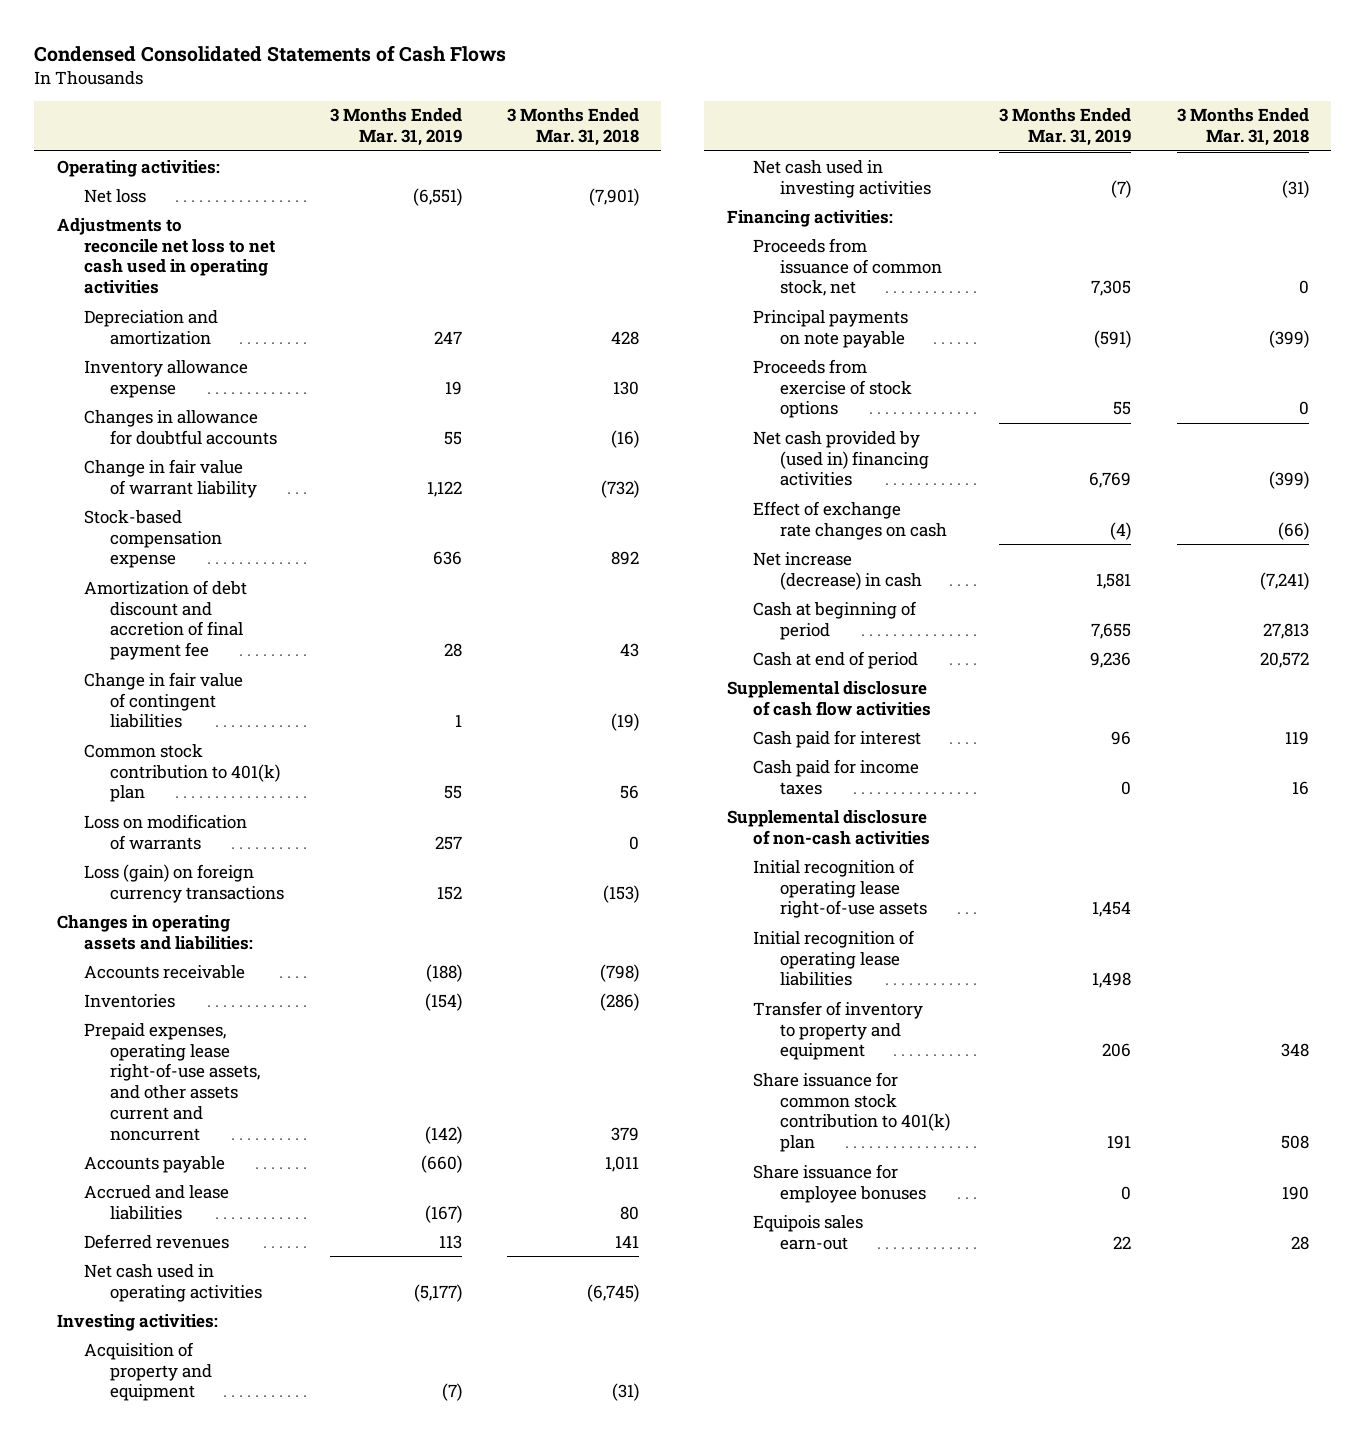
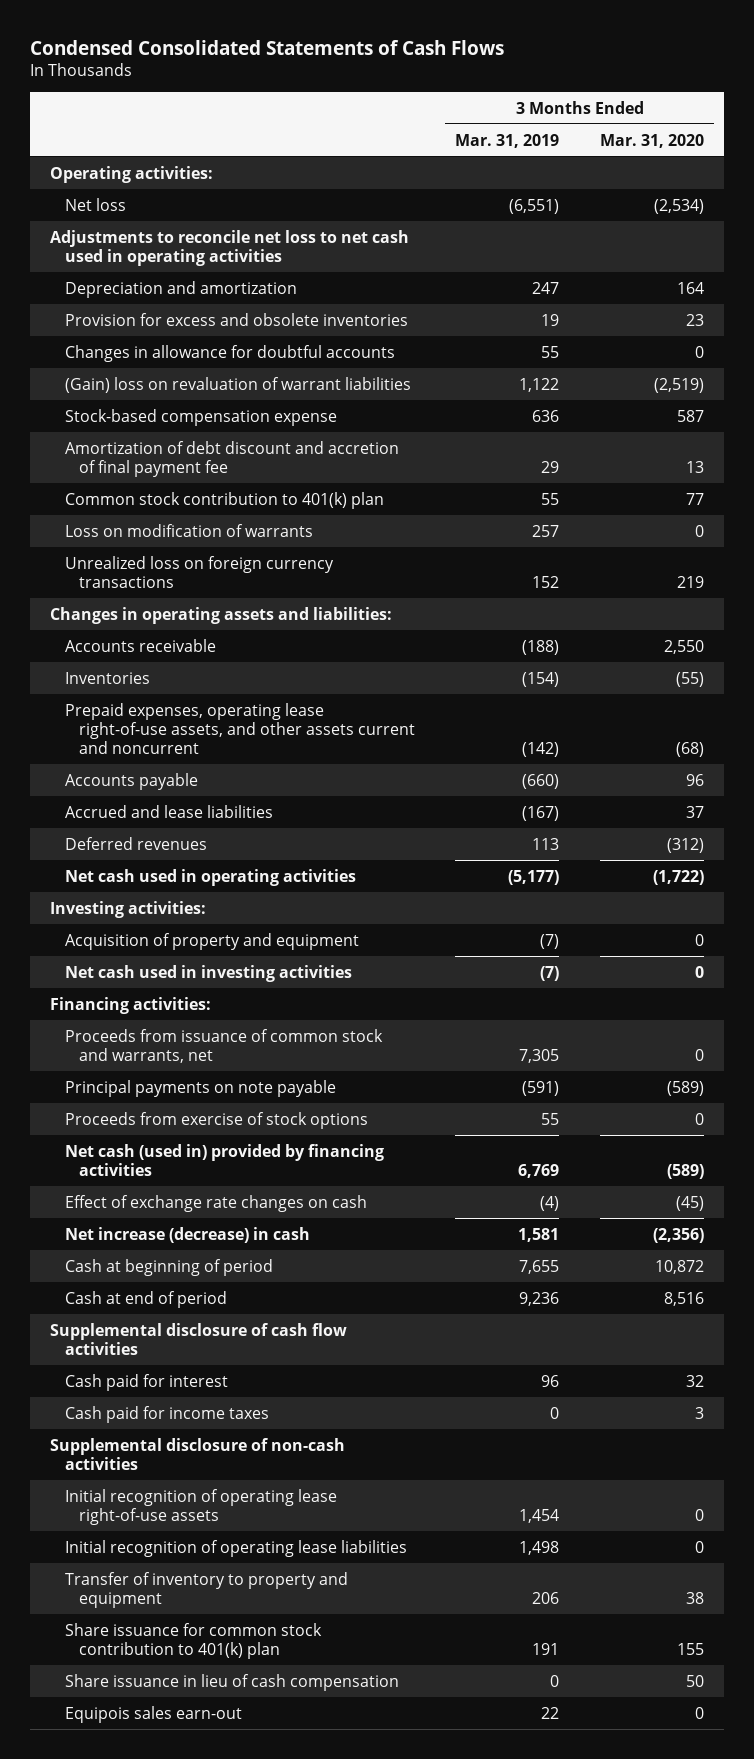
[506,108,639,147] 3 Months Ended Mar. 31, 2018 -> none
none -> [600,133,705,148] Mar. 31, 2020
[83,359,248,398] Inventory allowance expense -> [64,312,408,326] Provision for excess and obsolete inventories
[83,458,258,498] Change in fair value of warrant liability -> [64,376,411,393] (Gain) loss on revaluation of warrant liabilities
[83,671,243,729] Change in fair value of contingent liabilities -> none
[443,643,462,658] 28 -> [541,460,560,473] 29
[83,863,285,903] Loss (gain) on foreign currency transactions -> [64,555,334,588] Unrealized loss on foreign currency transactions
[753,237,943,297] Proceeds from issuance of common stock, net -> [64,1028,383,1063] Proceeds from issuance of common stock and warrants, net
[753,430,930,487] Net cash provided by (used in) financing activities -> [64,1143,384,1176] Net cash (used in) provided by financing activities
[753,1163,927,1203] Share issuance for employee bonuses -> [64,1673,399,1691] Share issuance in lieu of cash compensation

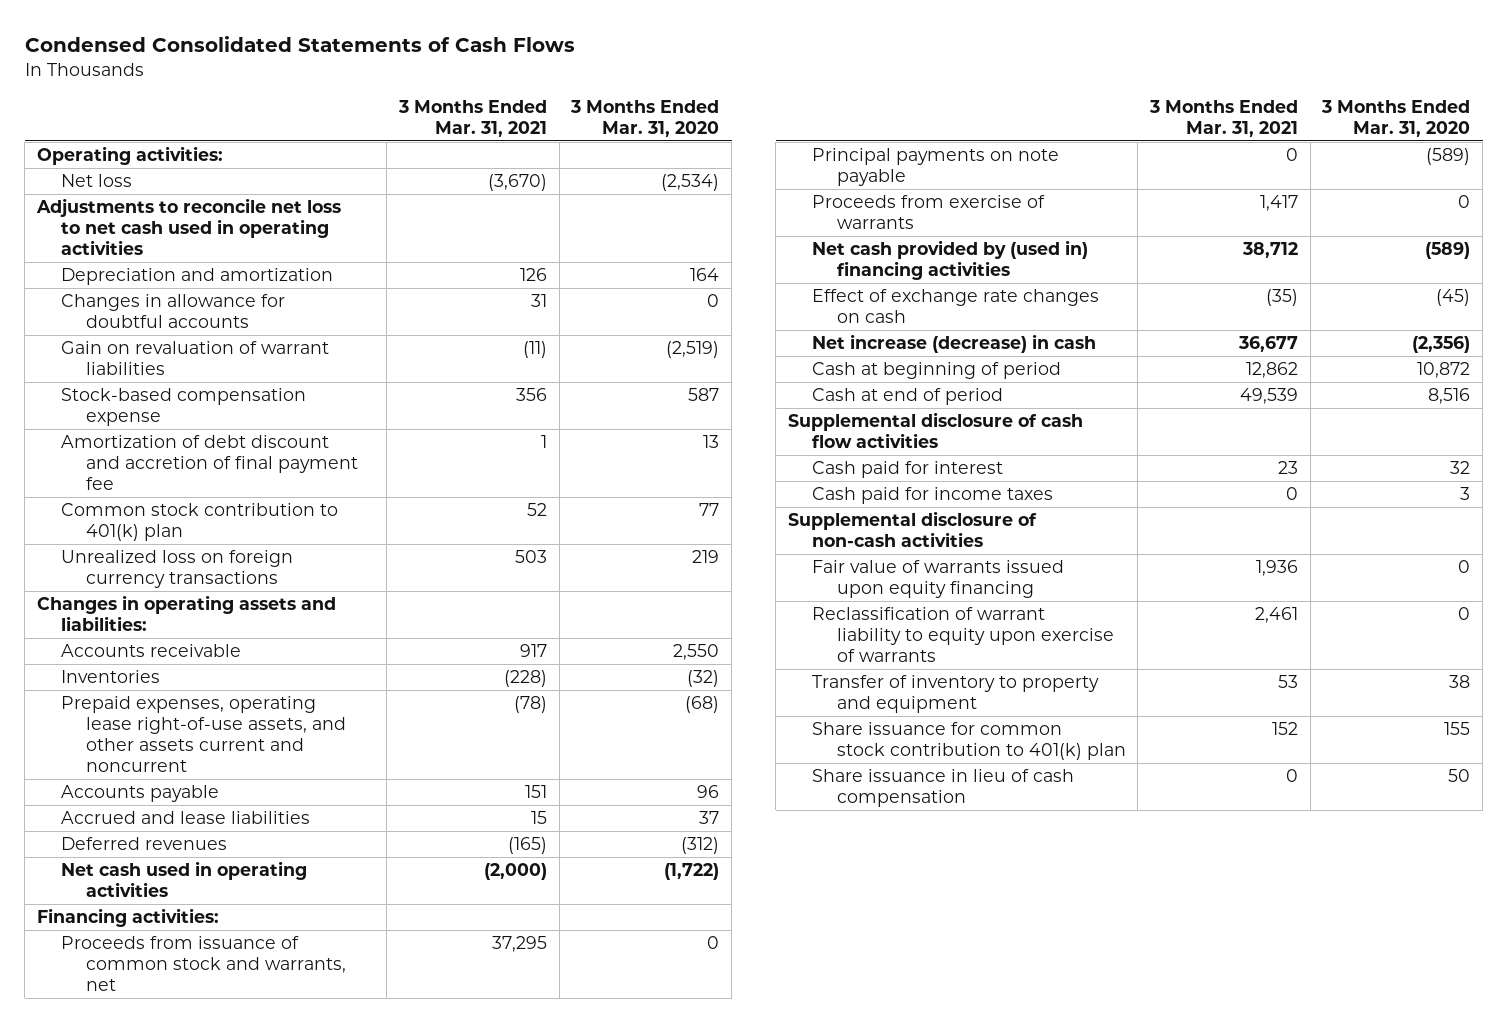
[455,133,560,148] Mar. 31, 2019 -> none
none -> [398,99,548,137] 3 Months Ended Mar. 31, 2021
[64,312,408,326] Provision for excess and obsolete inventories -> none
[64,376,411,393] (Gain) loss on revaluation of warrant liabilities -> [61,341,330,376] Gain on revaluation of warrant liabilities
[64,523,313,537] Loss on modification of warrants -> none
[676,671,705,687] (55) -> [687,670,720,688] (32)
[50,900,207,918] Investing activities: -> none
[64,932,359,950] Acquisition of property and equipment -> none
[64,964,352,982] Net cash used in investing activities -> none
[64,1111,368,1129] Proceeds from exercise of stock options -> [812,195,1046,230] Proceeds from exercise of warrants
[64,1143,384,1176] Net cash (used in) provided by financing activities -> [812,240,1089,281] Net cash provided by (used in) financing activities
[64,1488,337,1525] Initial recognition of operating lease right-of-use assets -> none
[64,1539,407,1557] Initial recognition of operating lease liabilities -> none
none -> [812,560,1065,599] Fair value of warrants issued upon equity financing
none -> [812,607,1114,663] Reclassification of warrant liability to equity upon exercise of warrants
[64,1705,242,1723] Equipois sales earn-out -> none

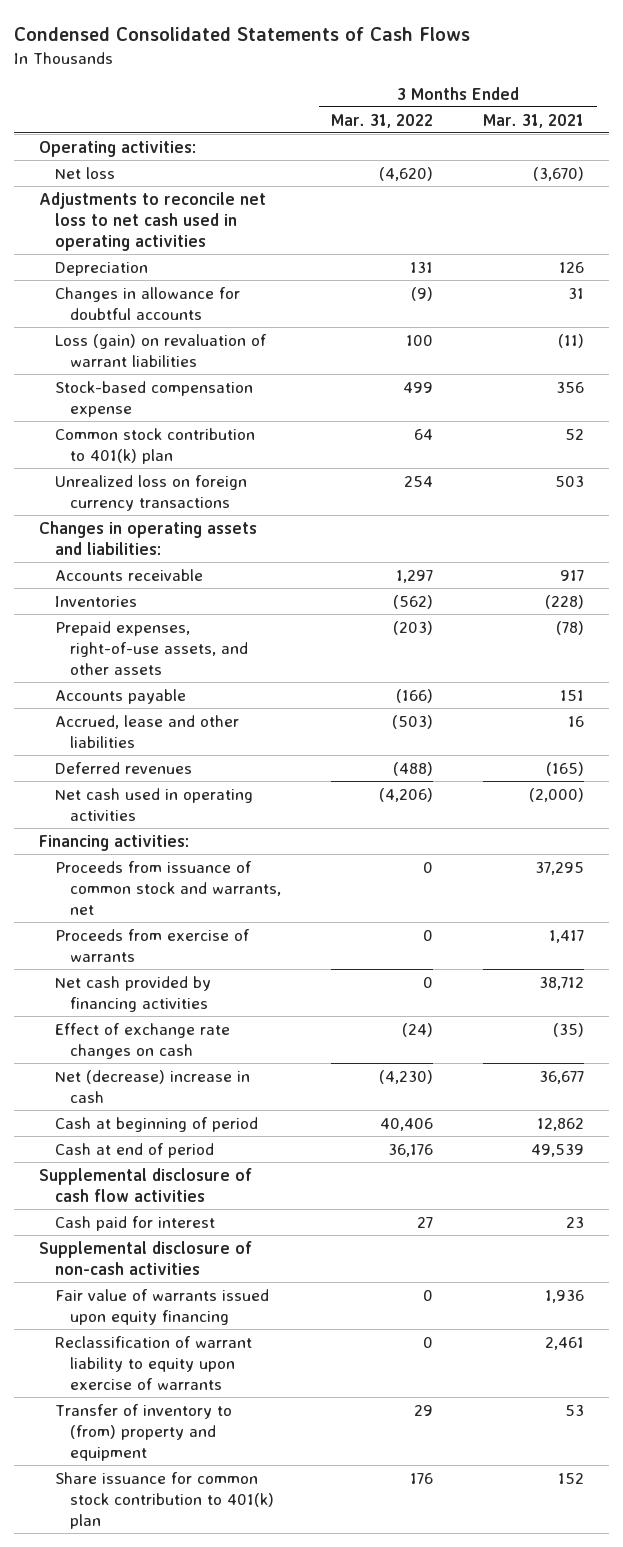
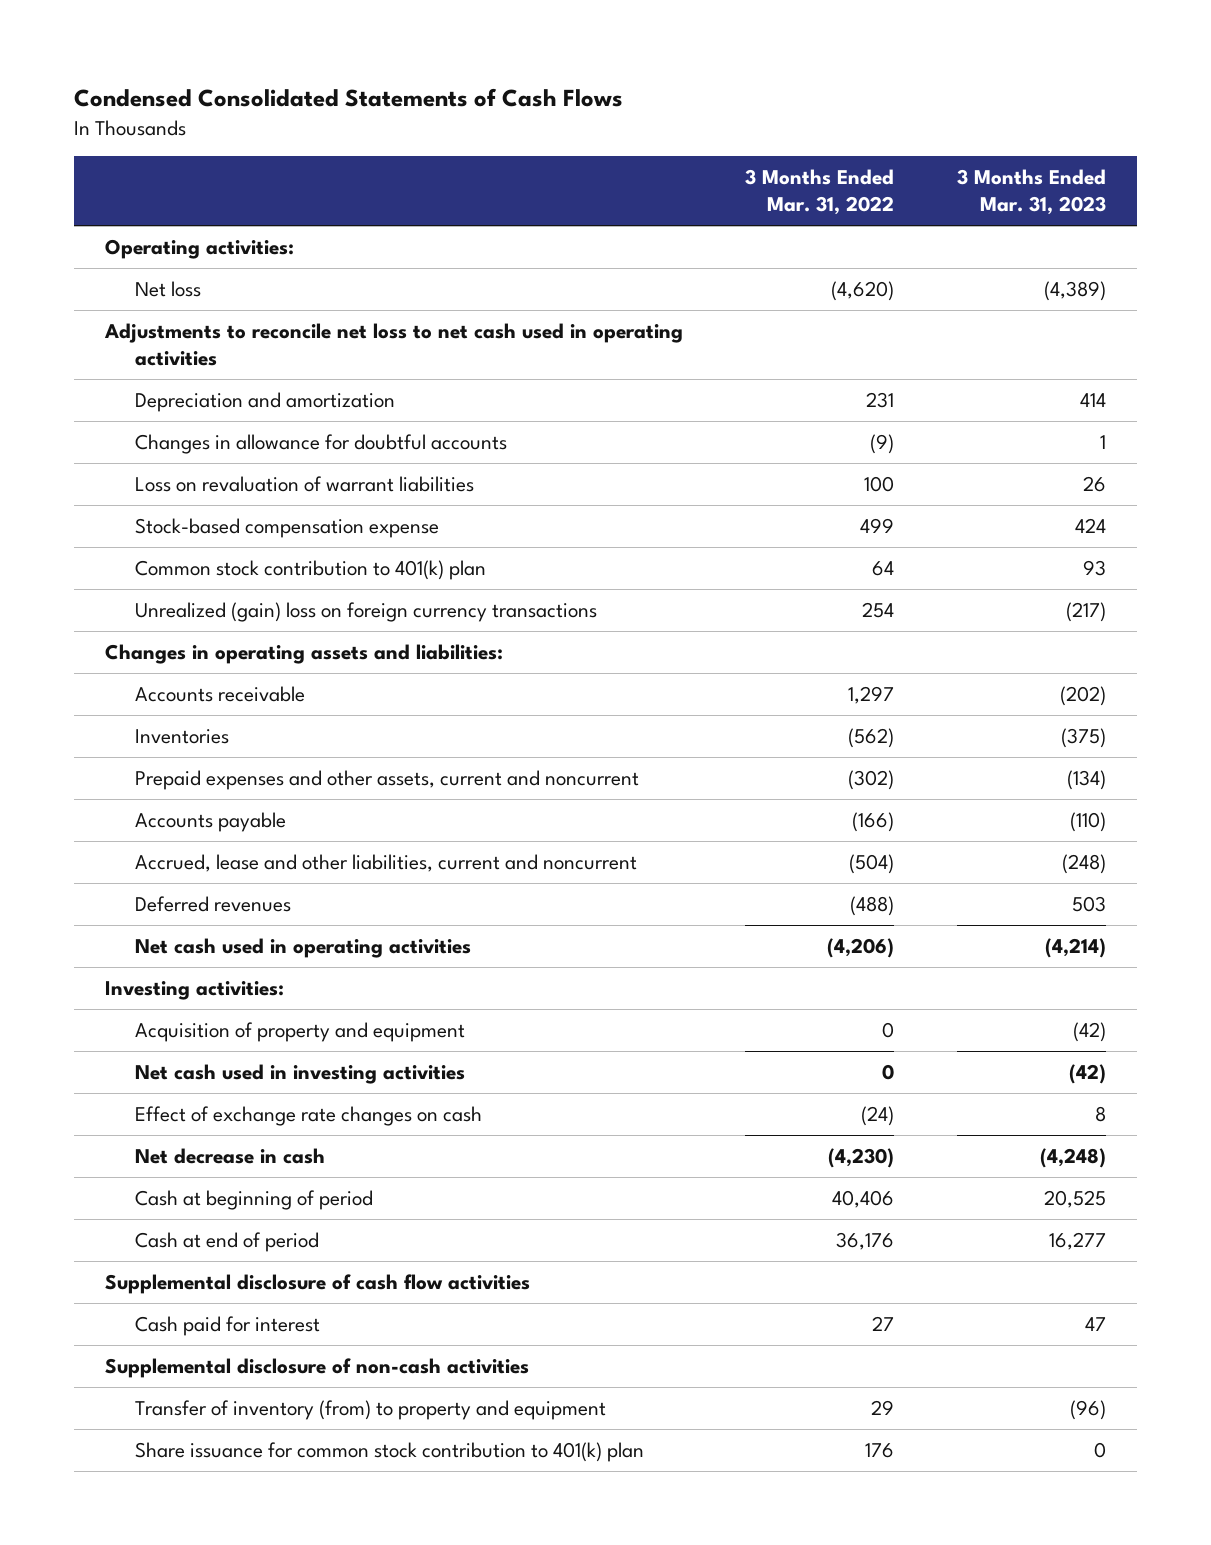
[483,113,585,128] Mar. 31, 2021 -> none
none -> [957,169,1107,216] 3 Months Ended Mar. 31, 2023
[54,261,148,276] Depreciation -> [135,392,396,413] Depreciation and amortization
[410,261,434,273] 131 -> [866,392,895,409] 231
[54,333,267,367] Loss (gain) on revaluation of warrant liabilities -> [135,476,475,493] Loss on revaluation of warrant liabilities
[54,474,247,511] Unrealized loss on foreign currency transactions -> [135,602,598,623] Unrealized (gain) loss on foreign currency transactions
[54,620,249,675] Prepaid expenses, right-of-use assets, and other assets -> [135,770,640,791] Prepaid expenses and other assets, current and noncurrent
[393,620,434,635] (203) -> [848,770,895,791] (302)
[54,714,239,748] Accrued, lease and other liabilities -> [135,854,638,873] Accrued, lease and other liabilities, current and noncurrent
[392,714,434,729] (503) -> [849,854,895,875] (504)
[39,834,190,851] Financing activities: -> none
[54,860,282,915] Proceeds from issuance of common stock and warrants, net -> none
[54,928,250,962] Proceeds from exercise of warrants -> none
[54,975,211,1012] Net cash provided by financing activities -> none
none -> [104,981,284,1001] Investing activities:
none -> [135,1022,466,1043] Acquisition of property and equipment
none -> [135,1064,466,1085] Net cash used in investing activities
[54,1069,250,1103] Net (decrease) increase in cash -> [135,1148,326,1165] Net decrease in cash
[54,1288,269,1325] Fair value of warrants issued upon equity financing -> none
[54,1335,252,1390] Reclassification of warrant liability to equity upon exercise of warrants -> none
[54,1403,232,1461] Transfer of inventory to (from) property and equipment -> [135,1400,607,1421] Transfer of inventory (from) to property and equipment

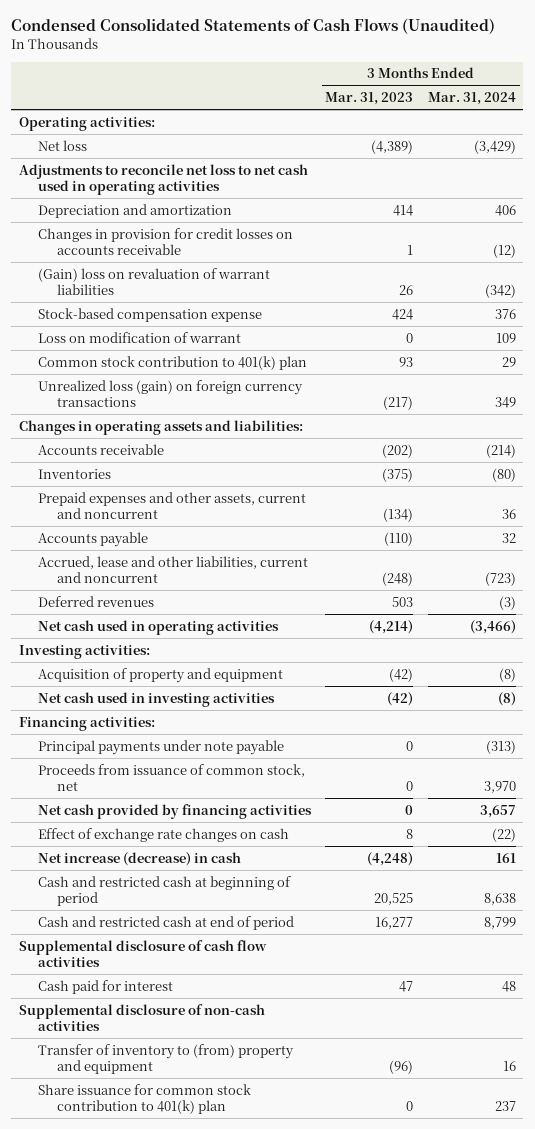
[73,88,623,108] Condensed Consolidated Statements of Cash Flows -> [11,18,496,35] Condensed Consolidated Statements of Cash Flows (Unaudited)
[745,169,895,216] 3 Months Ended Mar. 31, 2022 -> none
none -> [427,91,516,105] Mar. 31, 2024
[135,434,508,455] Changes in allowance for doubtful accounts -> [37,227,293,256] Changes in provision for credit losses on accounts receivable
[135,476,475,493] Loss on revaluation of warrant liabilities -> [37,267,270,296] (Gain) loss on revaluation of warrant liabilities
none -> [37,331,241,343] Loss on modification of warrant
[135,602,598,623] Unrealized (gain) loss on foreign currency transactions -> [37,379,303,408] Unrealized loss (gain) on foreign currency transactions
none -> [18,716,155,731] Financing activities:
none -> [37,739,284,755] Principal payments under note payable
none -> [37,763,305,792] Proceeds from issuance of common stock, net
none -> [37,803,312,819] Net cash provided by financing activities
[135,1148,326,1165] Net decrease in cash -> [37,851,241,866] Net increase (decrease) in cash
[135,1190,374,1211] Cash at beginning of period -> [37,875,291,907] Cash and restricted cash at beginning of period
[135,1232,320,1253] Cash at end of period -> [37,915,294,930] Cash and restricted cash at end of period
[135,1400,607,1421] Transfer of inventory (from) to property and equipment -> [37,1043,294,1075] Transfer of inventory to (from) property and equipment

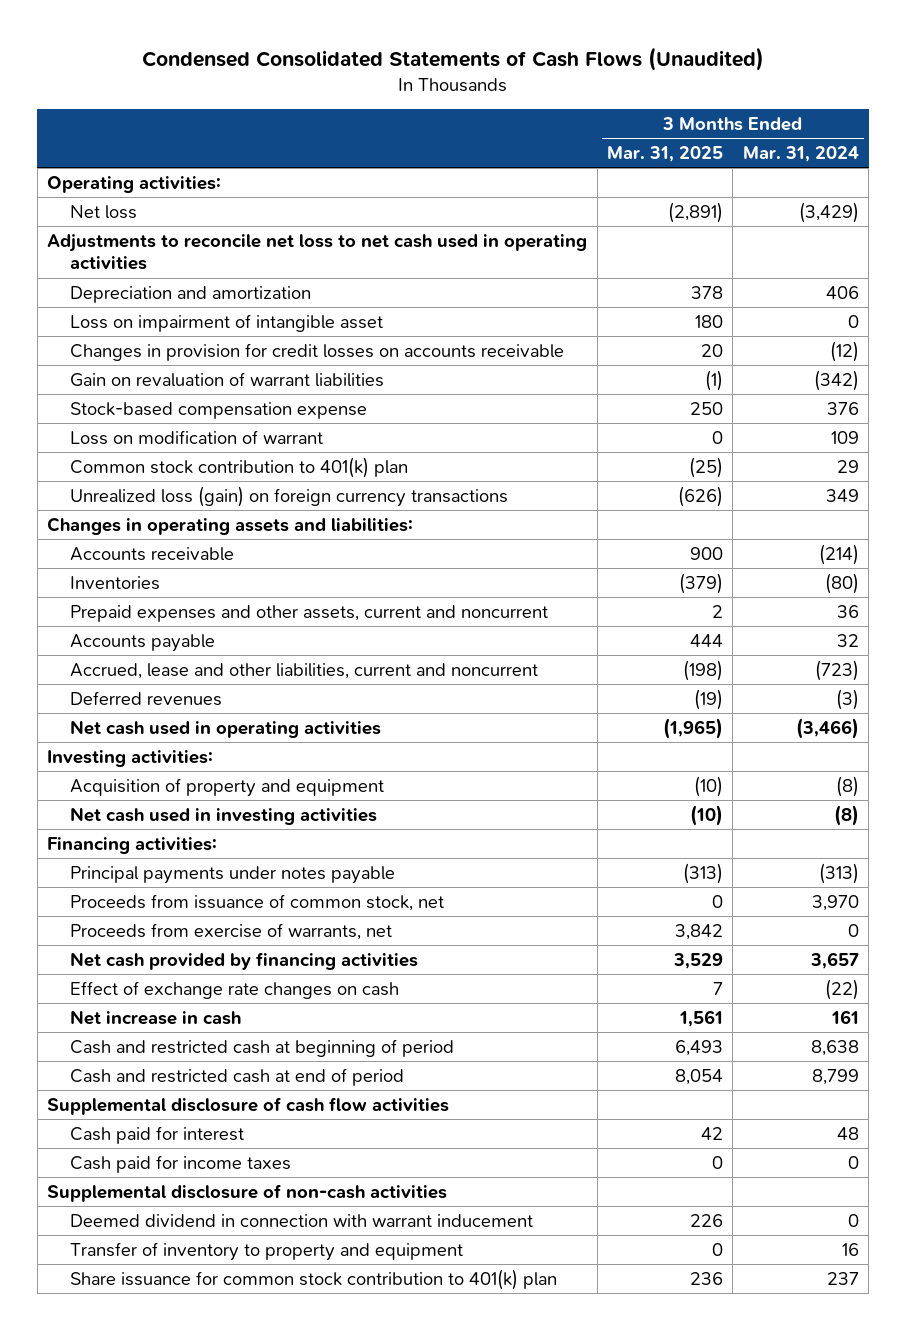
[325,91,414,105] Mar. 31, 2023 -> none
none -> [606,146,723,163] Mar. 31, 2025
none -> [69,313,383,332] Loss on impairment of intangible asset
[37,267,270,296] (Gain) loss on revaluation of warrant liabilities -> [69,371,384,387] Gain on revaluation of warrant liabilities
[37,739,284,755] Principal payments under note payable -> [69,865,395,884] Principal payments under notes payable
none -> [69,922,392,940] Proceeds from exercise of warrants, net
[37,851,241,866] Net increase (decrease) in cash -> [69,1009,241,1025] Net increase in cash
none -> [69,1154,291,1173] Cash paid for income taxes
none -> [69,1213,533,1227] Deemed dividend in connection with warrant inducement
[37,1043,294,1075] Transfer of inventory to (from) property and equipment -> [69,1241,463,1261] Transfer of inventory to property and equipment

